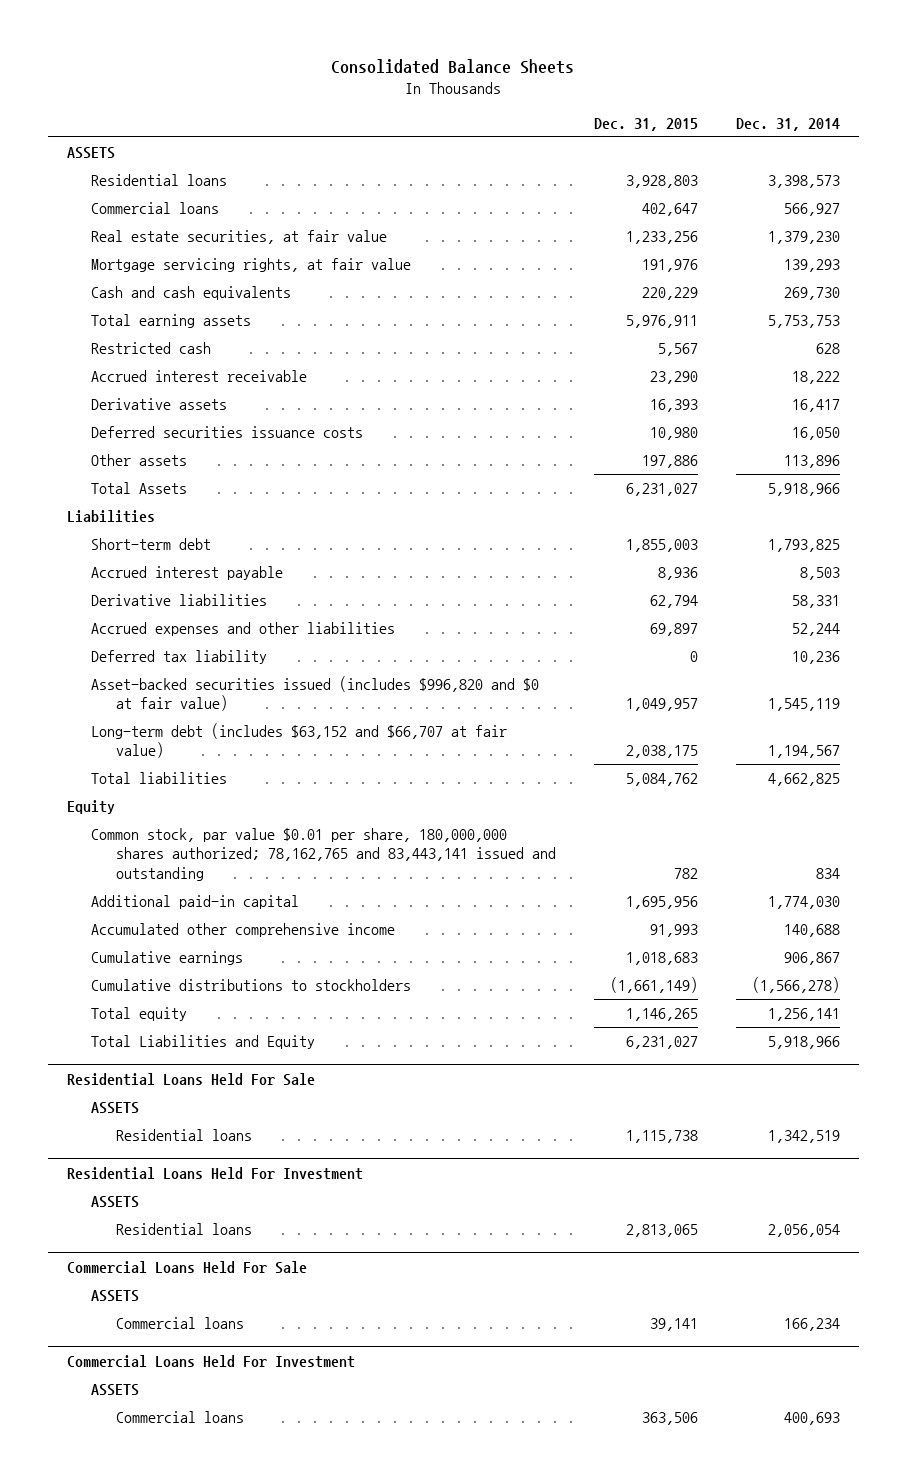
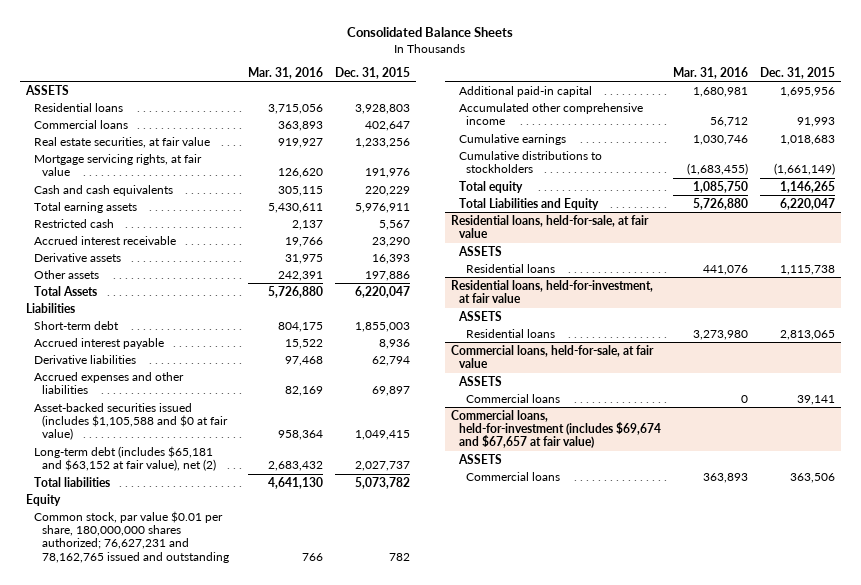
[735,117,840,131] Dec. 31, 2014 -> none
none -> [248,66,324,79] Mar. 31, 2016
[91,425,364,438] Deferred securities issuance costs -> none
[625,482,698,496] 6,231,027 -> [355,285,411,298] 6,220,047
[91,649,268,664] Deferred tax liability -> none
[91,675,540,712] Asset-backed securities issued (includes $996,820 and $0 at fair value) -> [34,402,228,441] Asset-backed securities issued (includes $1,105,588 and $0 at fair value)
[625,698,698,712] 1,049,957 -> [355,430,411,441] 1,049,415
[91,722,508,759] Long-term debt (includes $63,152 and $66,707 at fair value) -> [34,445,216,472] Long-term debt (includes $65,181 and $63,152 at fair value), net (2)
[625,745,698,759] 2,038,175 -> [355,461,411,472] 2,027,737
[625,772,698,786] 5,084,762 -> [355,476,411,489] 5,073,782
[91,827,556,881] Common stock, par value $0.01 per share, 180,000,000 shares authorized; 78,162,765 and 83,443,141 issued and outstanding -> [34,510,229,563] Common stock, par value $0.01 per share, 180,000,000 shares authorized; 76,627,231 and 78,162,765 issued and outstanding
[625,1035,698,1049] 6,231,027 -> [779,197,835,210] 6,220,047
[66,1072,315,1086] Residential Loans Held For Sale -> [450,214,649,239] Residential loans, held-for-sale, at fair value
[66,1166,363,1180] Residential Loans Held For Investment -> [450,279,653,304] Residential loans, held-for-investment, at fair value
[66,1260,307,1274] Commercial Loans Held For Sale -> [450,344,654,369] Commercial loans, held-for-sale, at fair value
[66,1354,355,1368] Commercial Loans Held For Investment -> [450,409,661,449] Commercial loans, held-for-investment (includes $69,674 and $67,657 at fair value)

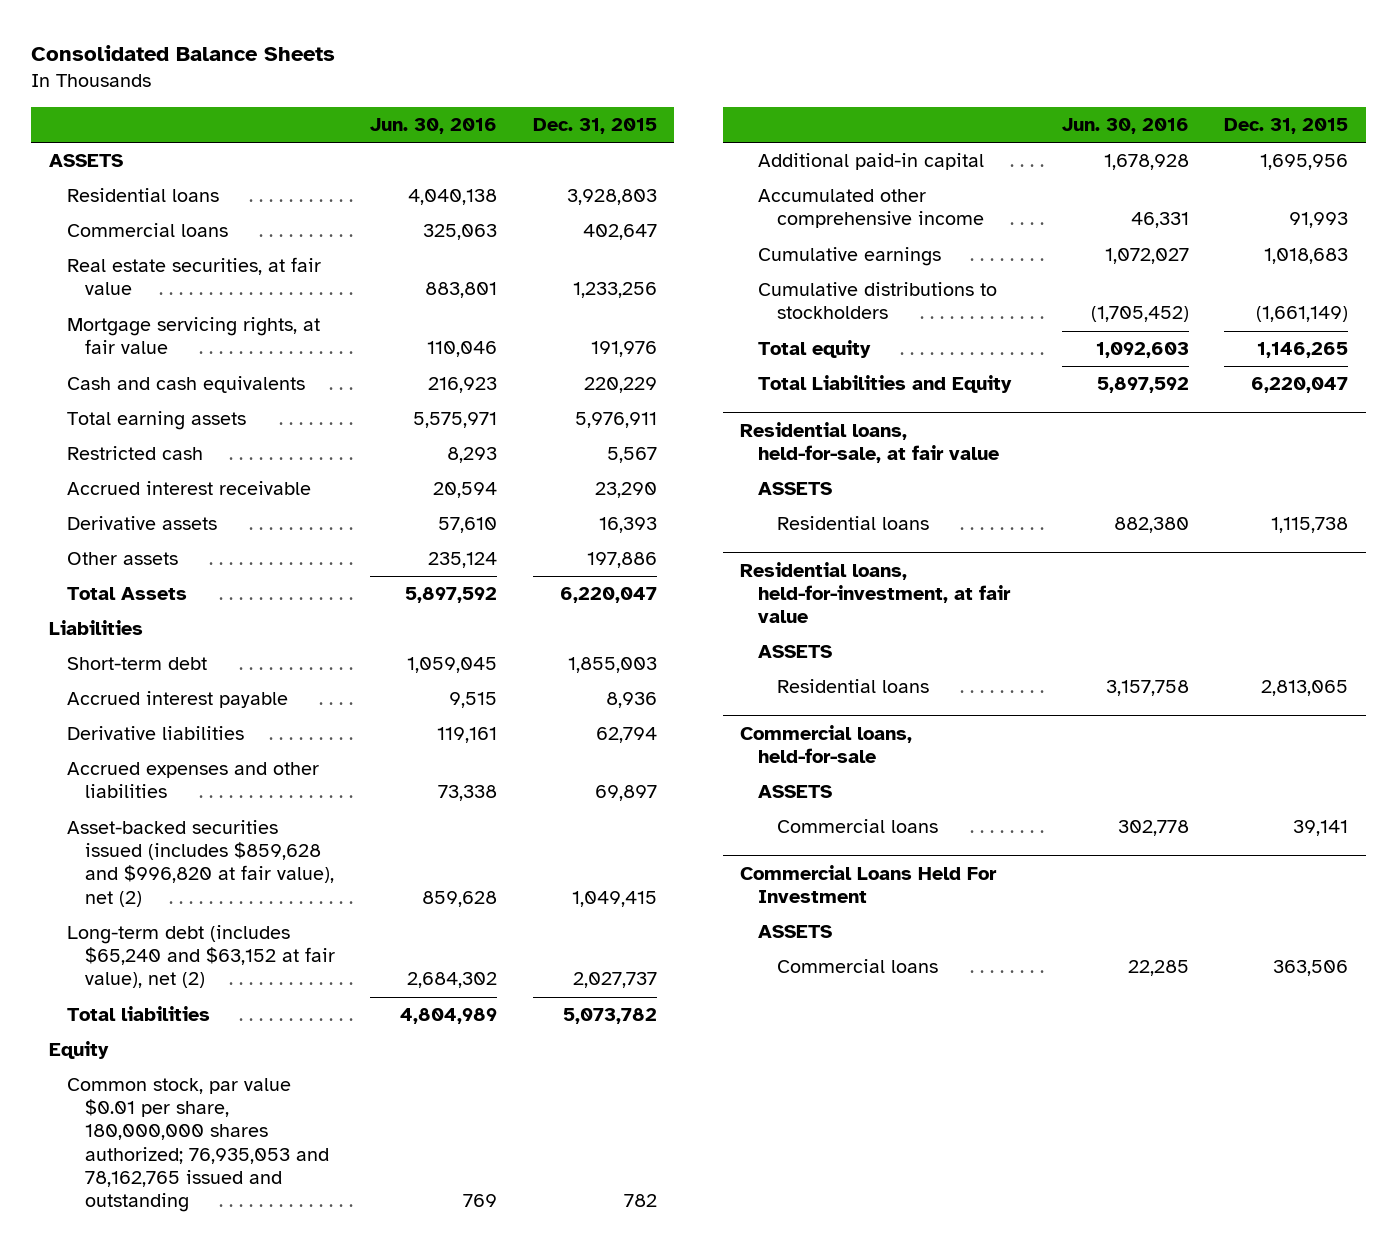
[248,66,324,79] Mar. 31, 2016 -> none
none -> [370,118,498,135] Jun. 30, 2016
[34,402,228,441] Asset-backed securities issued (includes $1,105,588 and $0 at fair value) -> [67,820,335,907] Asset-backed securities issued (includes $859,628 and $996,820 at fair value), net (2)
[34,445,216,472] Long-term debt (includes $65,181 and $63,152 at fair value), net (2) -> [67,925,336,989] Long-term debt (includes $65,240 and $63,152 at fair value), net (2)
[34,510,229,563] Common stock, par value $0.01 per share, 180,000,000 shares authorized; 76,627,231 and 78,162,765 issued and outstanding -> [67,1078,330,1212] Common stock, par value $0.01 per share, 180,000,000 shares authorized; 76,935,053 and 78,162,765 issued and outstanding
[450,344,654,369] Commercial loans, held-for-sale, at fair value -> [740,724,913,763] Commercial loans, held-for-sale
[450,409,661,449] Commercial loans, held-for-investment (includes $69,674 and $67,657 at fair value) -> [740,864,998,903] Commercial Loans Held For Investment

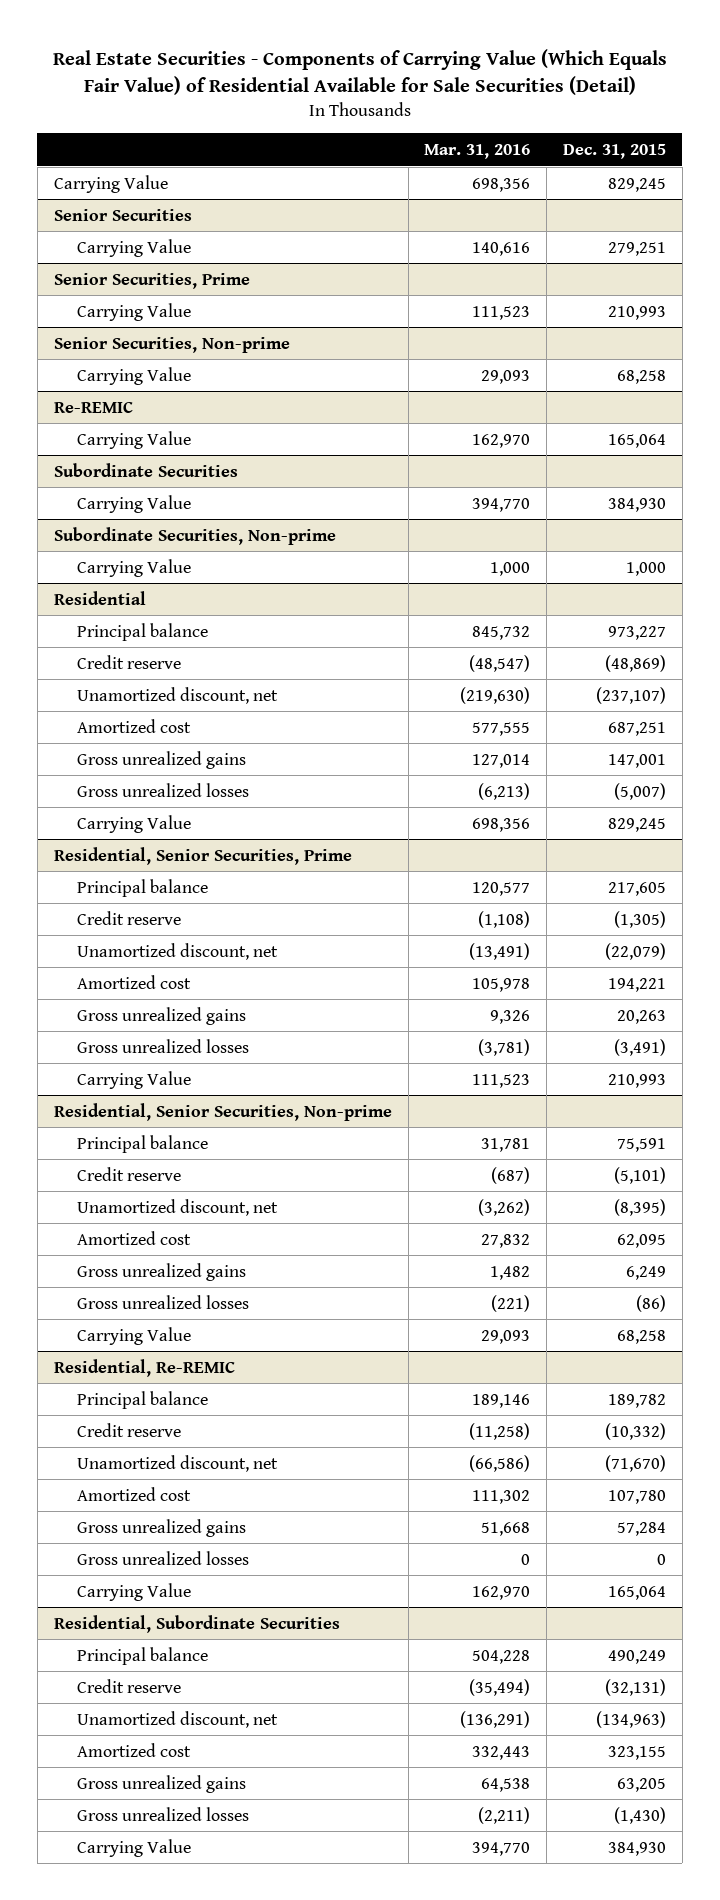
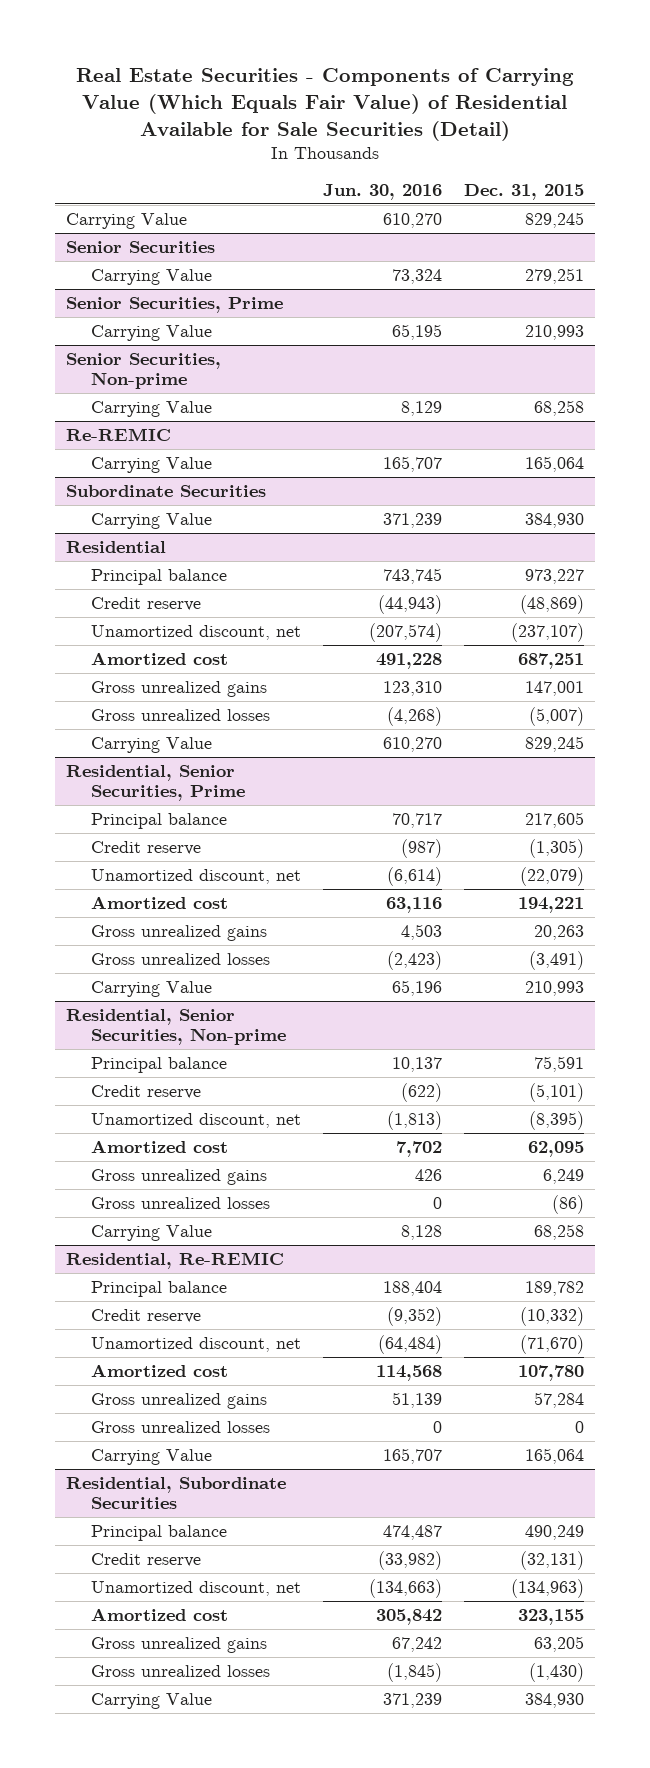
[424,143,531,159] Mar. 31, 2016 -> none
none -> [322,184,442,201] Jun. 30, 2016
[53,526,336,545] Subordinate Securities, Non-prime -> none
[77,558,192,577] Carrying Value -> none

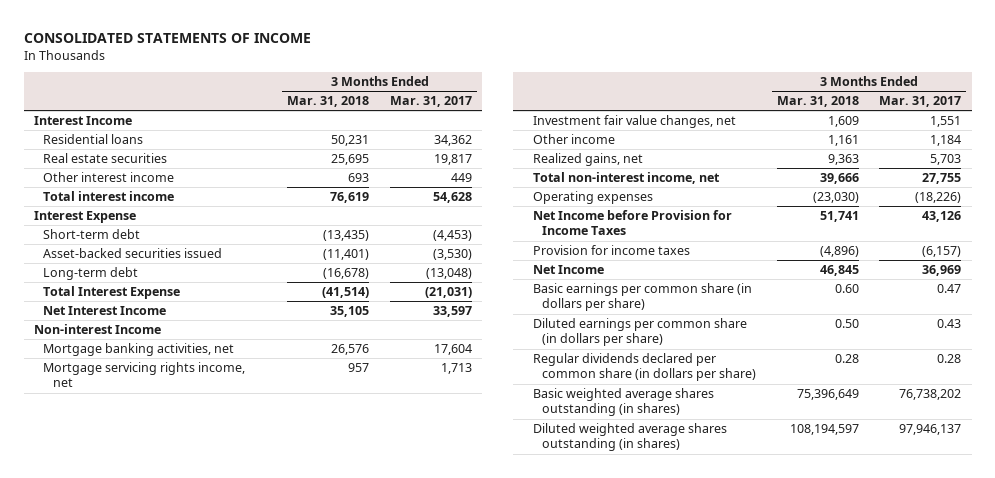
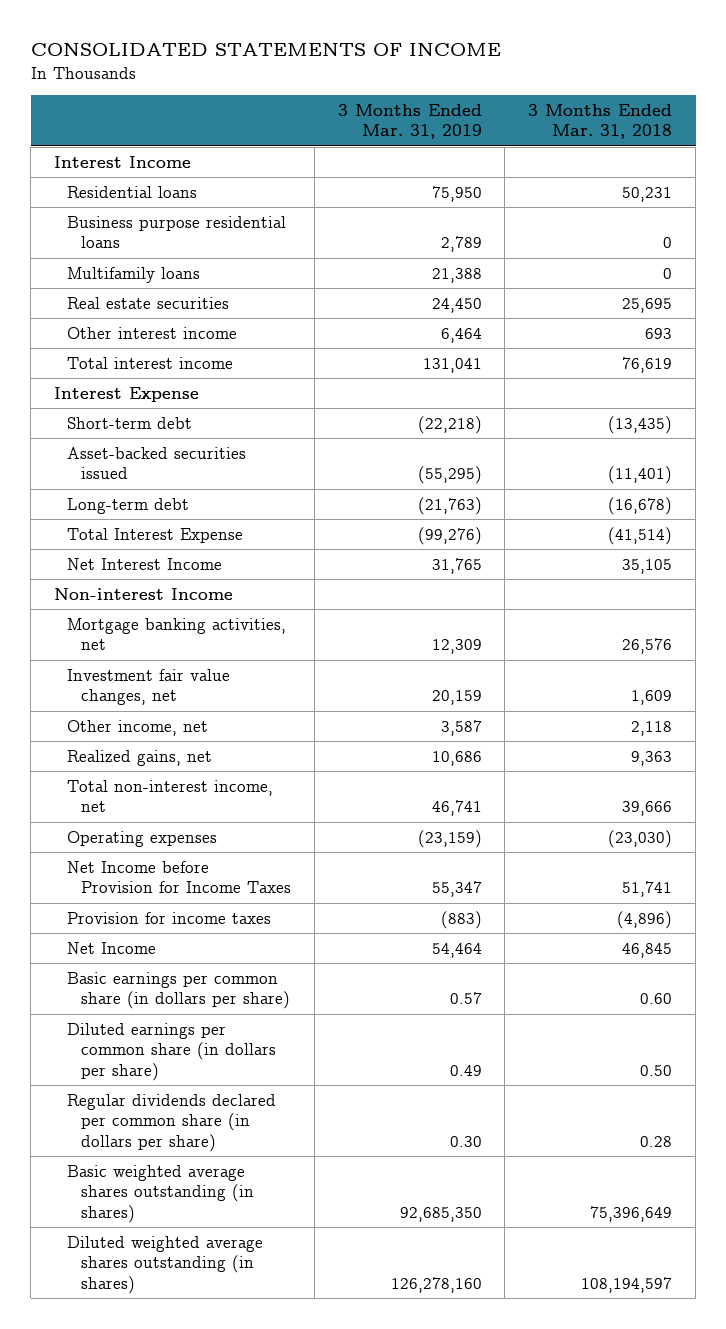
[389,96,472,108] Mar. 31, 2017 -> none
none -> [337,103,482,140] 3 Months Ended Mar. 31, 2019
none -> [67,215,287,249] Business purpose residential loans
none -> [67,266,201,283] Multifamily loans
[43,362,246,388] Mortgage servicing rights income, net -> none
[532,134,615,145] Other income -> [67,719,209,736] Other income, net
[827,135,859,147] 1,161 -> [631,720,673,736] 2,118

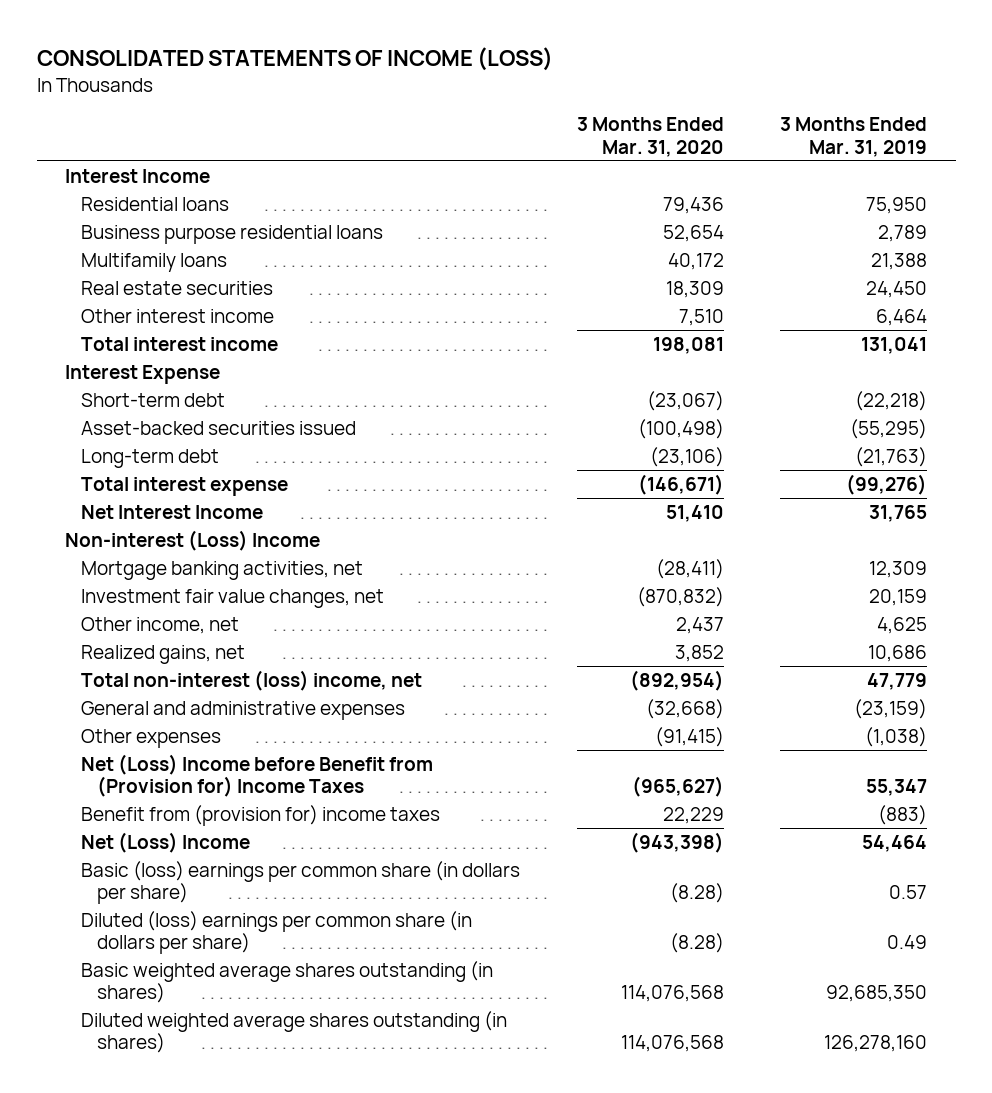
[30,43,501,57] CONSOLIDATED STATEMENTS OF INCOME -> [36,47,553,72] CONSOLIDATED STATEMENTS OF INCOME (LOSS)
[528,103,673,140] 3 Months Ended Mar. 31, 2018 -> none
none -> [576,117,724,157] 3 Months Ended Mar. 31, 2020
[67,527,244,543] Total Interest Expense -> [80,476,288,496] Total interest expense
[53,587,233,600] Non-interest Income -> [65,529,321,551] Non-interest (Loss) Income
[440,719,482,736] 3,587 -> [877,616,928,634] 4,625
[67,1093,277,1153] Regular dividends declared per common share (in dollars per share) -> none
[67,779,274,813] Total non-interest income, net -> [80,669,422,691] Total non-interest (loss) income, net
[431,800,482,817] 46,741 -> [867,672,928,690] 47,779
[67,830,218,847] Operating expenses -> [80,700,405,720] General and administrative expenses
none -> [80,728,221,748] Other expenses
[67,860,292,894] Net Income before Provision for Income Taxes -> [80,753,433,798] Net (Loss) Income before Benefit from (Provision for) Income Taxes
[67,911,272,924] Provision for income taxes -> [80,804,440,826] Benefit from (provision for) income taxes
[67,941,157,954] Net Income -> [80,831,250,853] Net (Loss) Income
[67,971,291,1010] Basic earnings per common share (in dollars per share) -> [80,860,520,905] Basic (loss) earnings per common share (in dollars per share)
[67,1022,277,1082] Diluted earnings per common share (in dollars per share) -> [80,910,472,955] Diluted (loss) earnings per common share (in dollars per share)

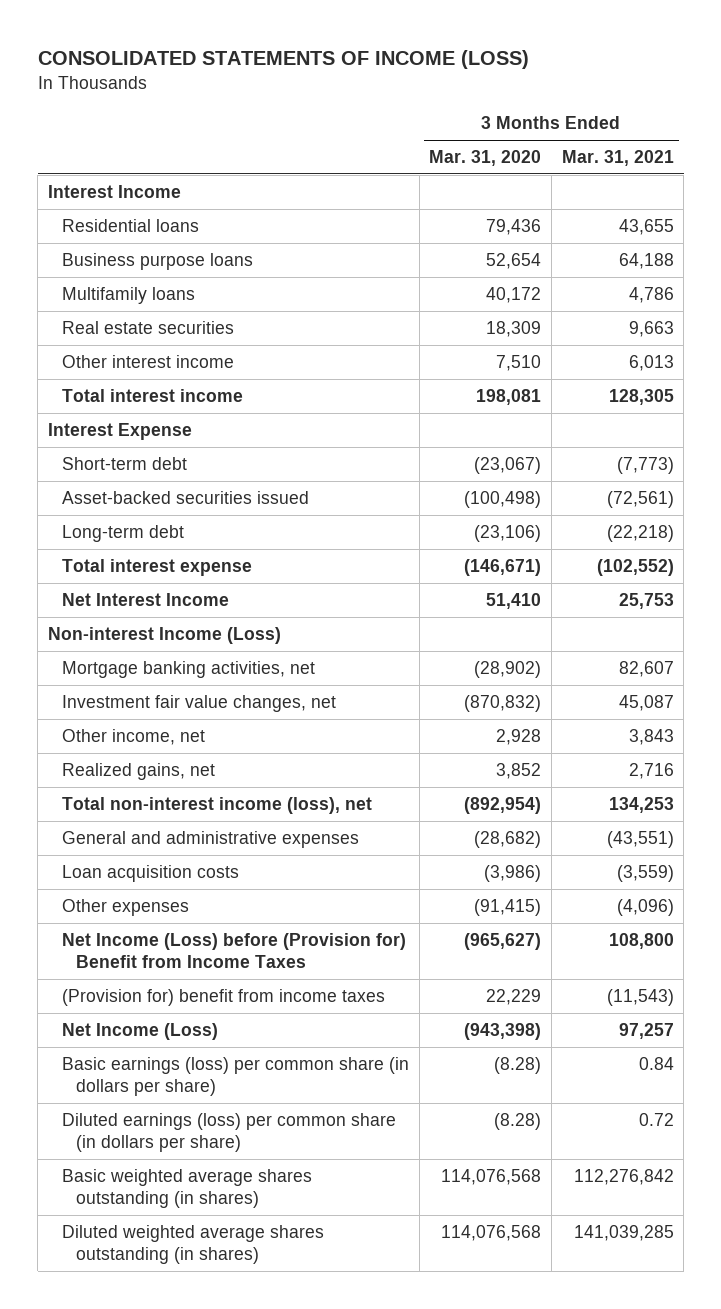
[780,117,928,157] 3 Months Ended Mar. 31, 2019 -> none
none -> [561,150,674,167] Mar. 31, 2021
[80,224,383,244] Business purpose residential loans -> [61,252,253,270] Business purpose loans
[65,529,321,551] Non-interest (Loss) Income -> [47,626,281,644] Non-interest Income (Loss)
[655,558,724,579] (28,411) -> [474,660,542,678] (28,902)
[675,616,724,634] 2,437 -> [496,728,542,745] 2,928
[80,669,422,691] Total non-interest (loss) income, net -> [61,796,372,814] Total non-interest income (loss), net
[645,698,724,719] (32,668) -> [474,830,542,848] (28,682)
none -> [61,864,239,882] Loan acquisition costs
[80,753,433,798] Net (Loss) Income before Benefit from (Provision for) Income Taxes -> [61,932,406,968] Net Income (Loss) before (Provision for) Benefit from Income Taxes
[80,804,440,826] Benefit from (provision for) income taxes -> [61,988,385,1006] (Provision for) benefit from income taxes
[80,831,250,853] Net (Loss) Income -> [61,1022,218,1040] Net Income (Loss)
[80,860,520,905] Basic (loss) earnings per common share (in dollars per share) -> [61,1056,409,1096] Basic earnings (loss) per common share (in dollars per share)
[80,910,472,955] Diluted (loss) earnings per common share (in dollars per share) -> [61,1112,396,1152] Diluted earnings (loss) per common share (in dollars per share)

